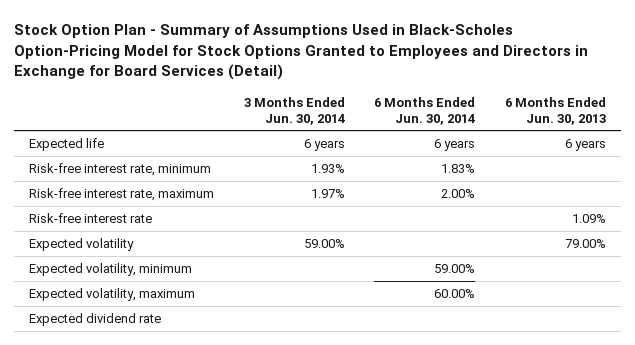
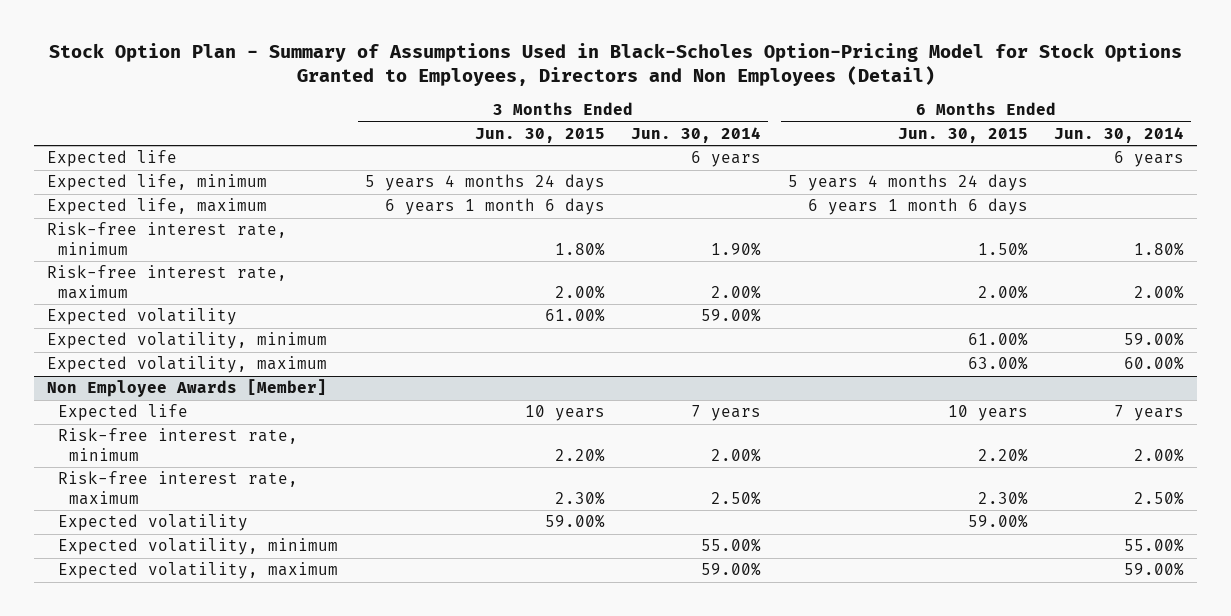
[14,24,589,81] Stock Option Plan - Summary of Assumptions Used in Black-Scholes Option-Pricing Model for Stock Options Granted to Employees and Directors in Exchange for Board Services (Detail) -> [48,43,1182,87] Stock Option Plan - Summary of Assumptions Used in Black-Scholes Option-Pricing Model for Stock Options Granted to Employees, Directors and Non Employees (Detail)
[504,96,606,125] 6 Months Ended Jun. 30, 2013 -> none
none -> [474,128,605,144] Jun. 30, 2015
none -> [897,128,1028,144] Jun. 30, 2015
[29,213,153,224] Risk-free interest rate -> none
none -> [47,174,268,192] Expected life, minimum
none -> [47,198,268,216] Expected life, maximum
[310,164,345,174] 1.93% -> [711,242,762,257] 1.90%
[441,164,476,174] 1.83% -> [1134,242,1185,257] 1.80%
[310,189,345,199] 1.97% -> [711,285,762,300] 2.00%
[29,313,162,327] Expected dividend rate -> none
none -> [47,379,328,398] Non Employee Awards [Member]
none -> [58,404,189,422] Expected life
none -> [58,428,299,462] Risk-free interest rate, minimum
none -> [58,471,299,506] Risk-free interest rate, maximum
none -> [58,514,249,532] Expected volatility
none -> [58,538,339,556] Expected volatility, minimum
none -> [58,562,339,580] Expected volatility, maximum

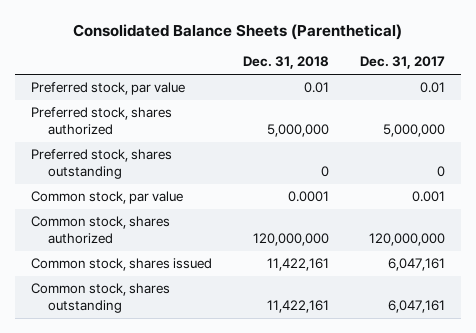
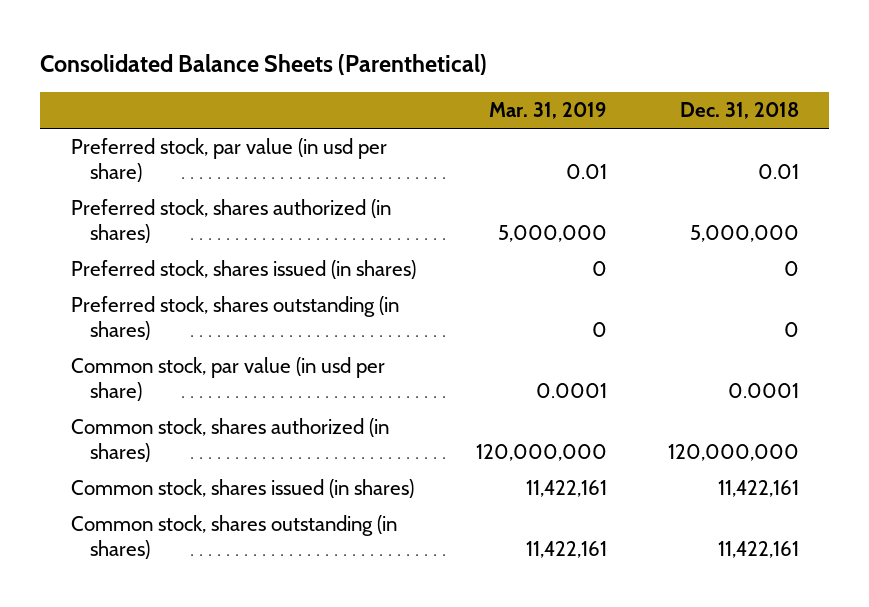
[360,56,446,70] Dec. 31, 2017 -> none
none -> [489,102,608,120] Mar. 31, 2019
[30,82,185,96] Preferred stock, par value -> [70,138,387,183] Preferred stock, par value (in usd per share)
[30,107,172,136] Preferred stock, shares authorized -> [70,199,391,244] Preferred stock, shares authorized (in shares)
none -> [70,260,416,280] Preferred stock, shares issued (in shares)
[30,149,172,180] Preferred stock, shares outstanding -> [70,296,399,341] Preferred stock, shares outstanding (in shares)
[30,191,183,205] Common stock, par value -> [70,357,385,402] Common stock, par value (in usd per share)
[30,216,170,245] Common stock, shares authorized -> [70,418,389,463] Common stock, shares authorized (in shares)
[30,258,212,272] Common stock, shares issued -> [70,479,414,499] Common stock, shares issued (in shares)
[30,283,170,314] Common stock, shares outstanding -> [70,515,397,560] Common stock, shares outstanding (in shares)

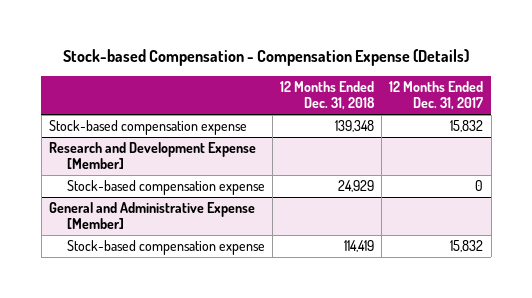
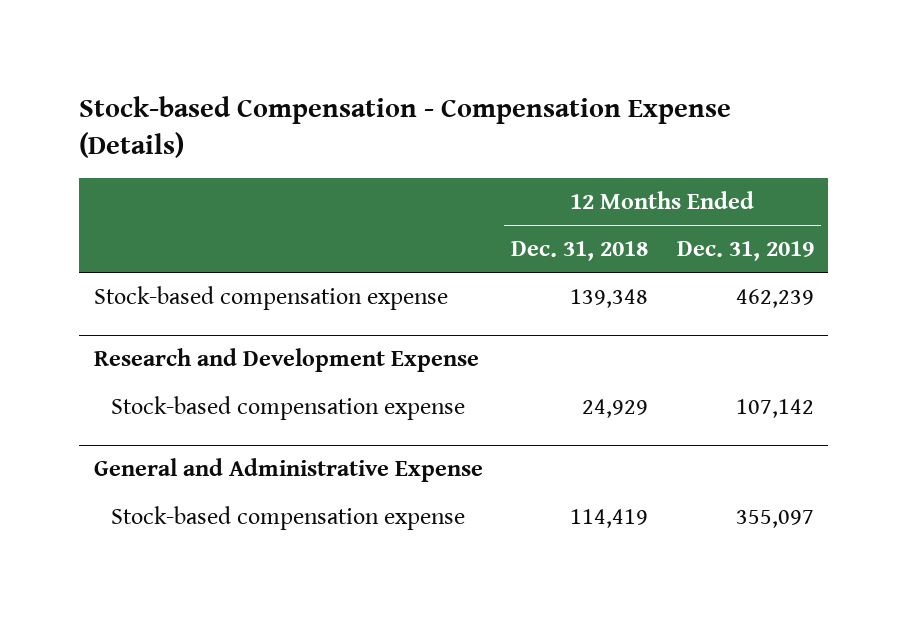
[389,81,484,111] 12 Months Ended Dec. 31, 2017 -> none
none -> [676,241,814,262] Dec. 31, 2019
[48,141,256,170] Research and Development Expense [Member] -> [93,348,479,373] Research and Development Expense
[48,201,255,230] General and Administrative Expense [Member] -> [93,458,483,483] General and Administrative Expense

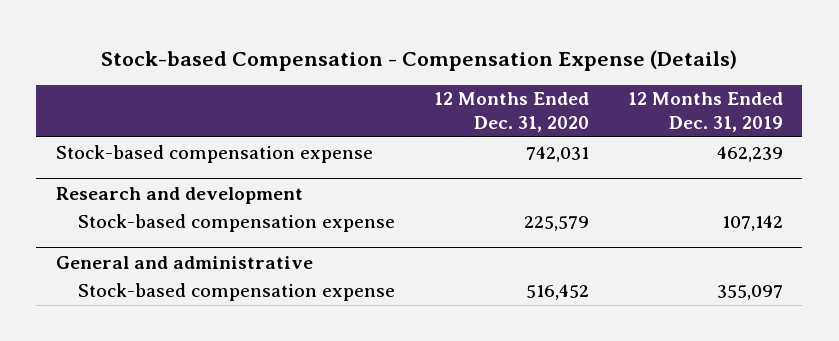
[511,241,649,262] Dec. 31, 2018 -> none
none -> [434,92,590,133] 12 Months Ended Dec. 31, 2020
[93,348,479,373] Research and Development Expense -> [55,186,303,204] Research and development
[93,458,483,483] General and Administrative Expense -> [55,255,313,269] General and administrative

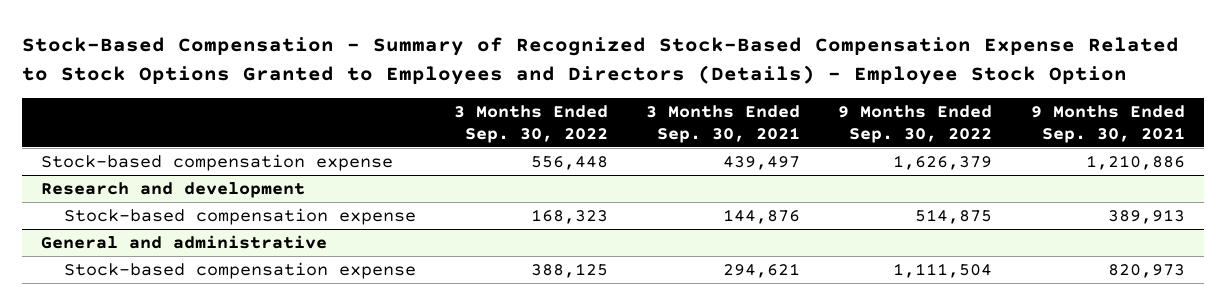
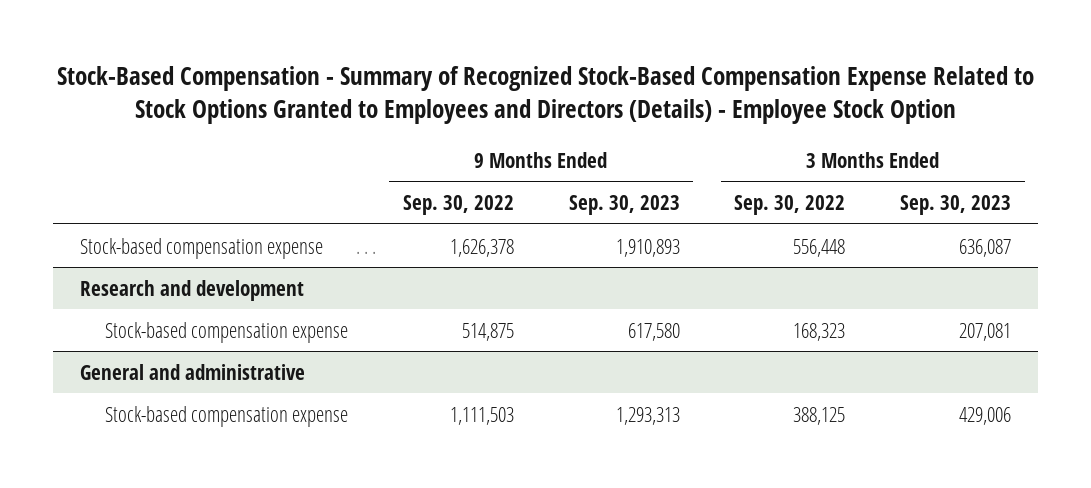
[646,104,801,143] 3 Months Ended Sep. 30, 2021 -> none
[1030,104,1185,143] 9 Months Ended Sep. 30, 2021 -> none
none -> [568,195,680,216] Sep. 30, 2023
none -> [900,195,1012,216] Sep. 30, 2023
[893,154,993,170] 1,626,379 -> [450,238,515,257] 1,626,378
[893,262,993,278] 1,111,504 -> [450,406,515,425] 1,111,503

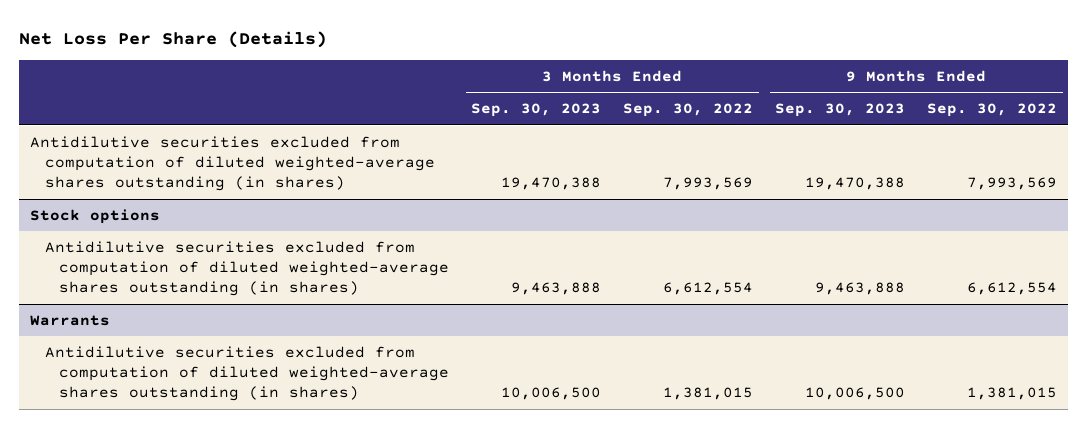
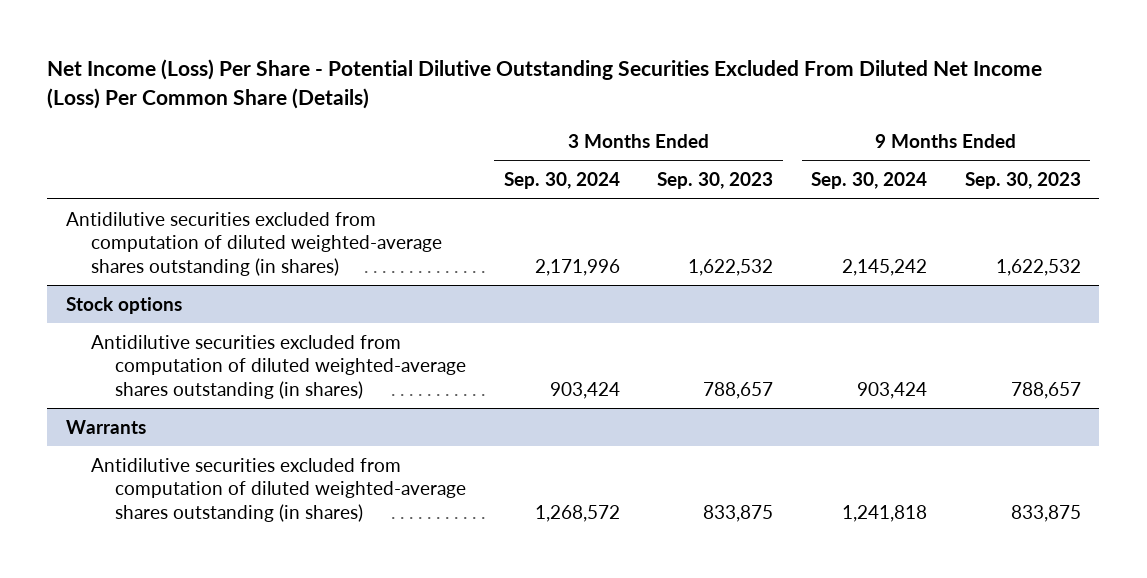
[19,31,328,49] Net Loss Per Share (Details) -> [47,58,1043,109] Net Income (Loss) Per Share - Potential Dilutive Outstanding Securities Excluded From Diluted Net Income (Loss) Per Common Share (Details)
[623,103,754,118] Sep. 30, 2022 -> none
[927,103,1058,118] Sep. 30, 2022 -> none
none -> [503,172,620,190] Sep. 30, 2024
none -> [810,172,927,190] Sep. 30, 2024
[501,177,602,191] 19,470,388 -> [688,258,774,276] 1,622,532
[805,177,906,191] 19,470,388 -> [995,258,1081,276] 1,622,532
[511,282,602,296] 9,463,888 -> [703,381,774,399] 788,657
[815,282,906,296] 9,463,888 -> [1010,381,1081,399] 788,657
[501,387,602,401] 10,006,500 -> [703,504,774,522] 833,875
[805,387,906,401] 10,006,500 -> [1010,504,1081,522] 833,875

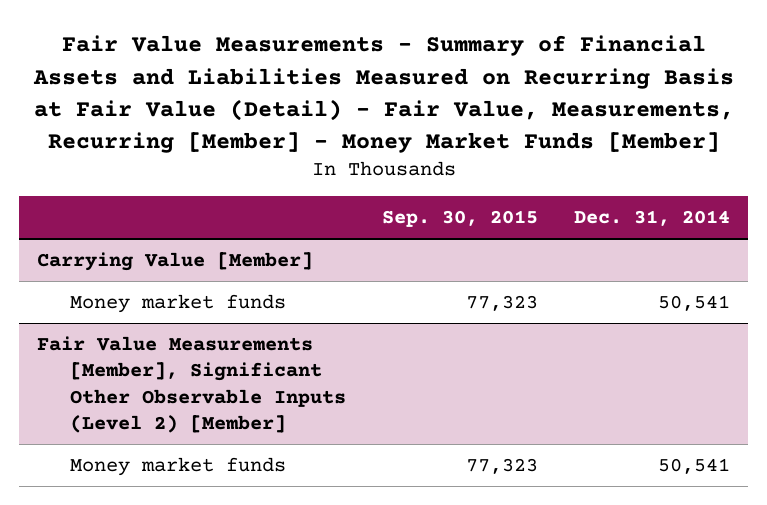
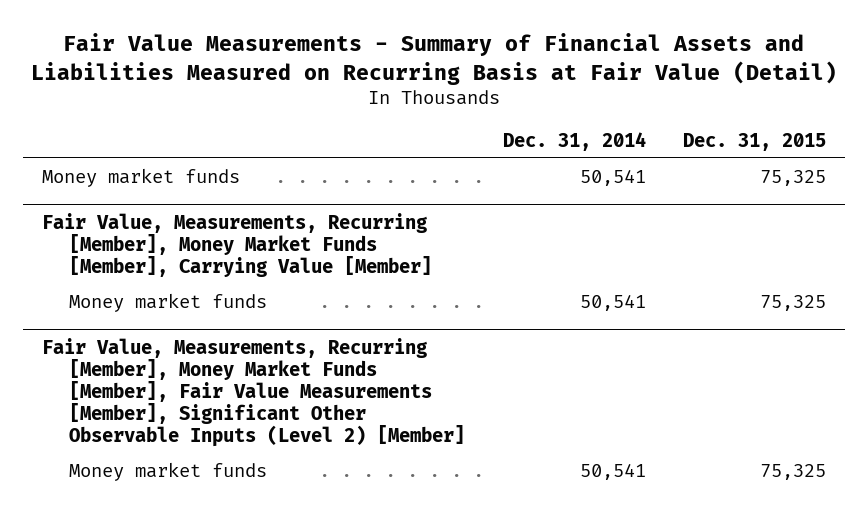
[32,35,734,153] Fair Value Measurements - Summary of Financial Assets and Liabilities Measured on Recurring Basis at Fair Value (Detail) - Fair Value, Measurements, Recurring [Member] - Money Market Funds [Member] -> [30,33,837,85] Fair Value Measurements - Summary of Financial Assets and Liabilities Measured on Recurring Basis at Fair Value (Detail)
[381,210,538,228] Sep. 30, 2015 -> none
none -> [683,132,827,151] Dec. 31, 2015
[37,252,314,272] Carrying Value [Member] -> none
[37,336,346,433] Fair Value Measurements [Member], Significant Other Observable Inputs (Level 2) [Member] -> none
none -> [41,212,433,277] Fair Value, Measurements, Recurring [Member], Money Market Funds [Member], Carrying Value [Member]
none -> [41,337,466,447] Fair Value, Measurements, Recurring [Member], Money Market Funds [Member], Fair Value Measurements [Member], Significant Other Observable Inputs (Level 2) [Member]
none -> [69,462,268,482] Money market funds

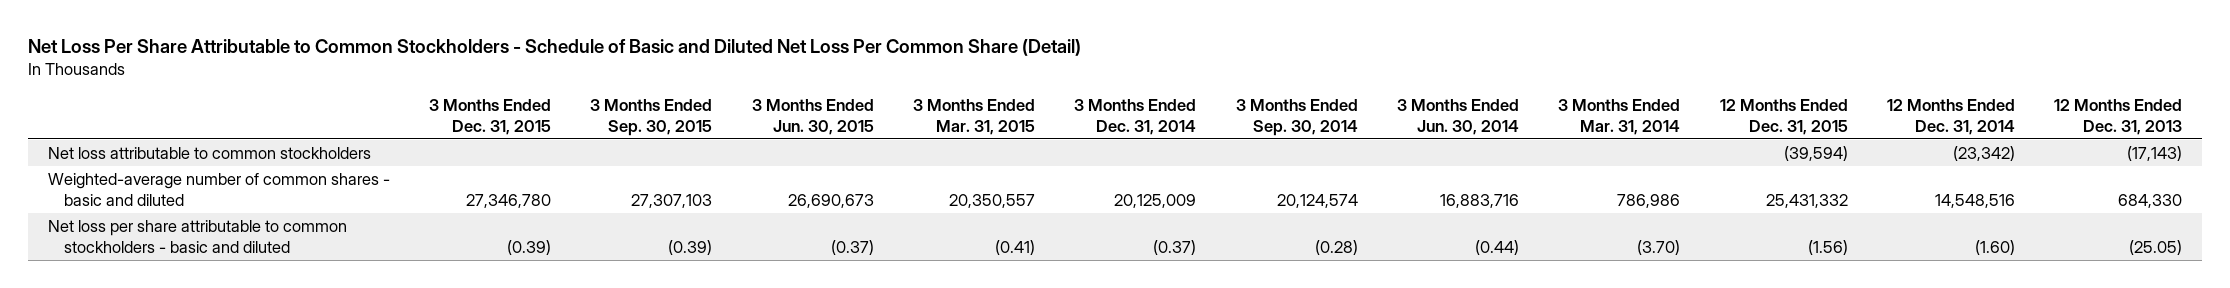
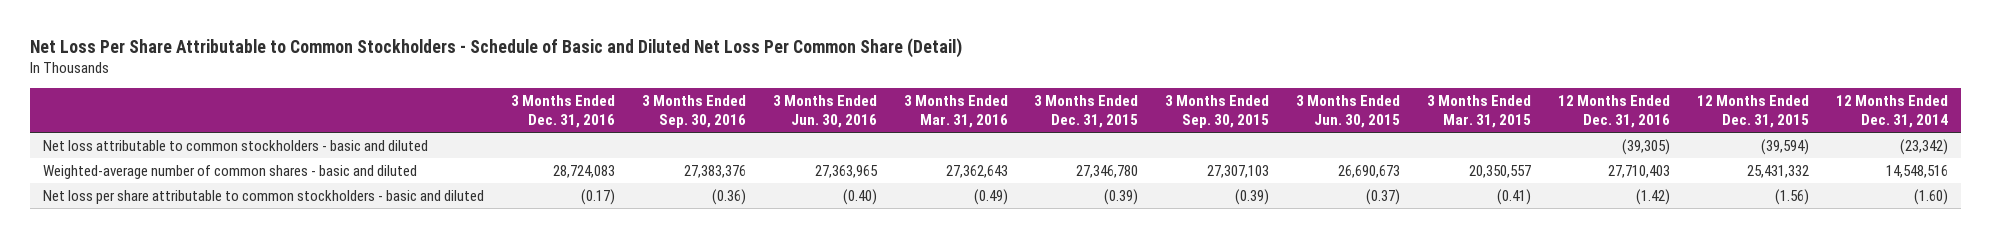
[1074,98,1197,135] 3 Months Ended Dec. 31, 2014 -> none
[1235,98,1358,136] 3 Months Ended Sep. 30, 2014 -> none
[1396,98,1519,135] 3 Months Ended Jun. 30, 2014 -> none
[1558,98,1681,135] 3 Months Ended Mar. 31, 2014 -> none
[2054,98,2183,135] 12 Months Ended Dec. 31, 2013 -> none
none -> [510,95,615,128] 3 Months Ended Dec. 31, 2016
none -> [641,95,746,128] 3 Months Ended Sep. 30, 2016
none -> [772,95,877,128] 3 Months Ended Jun. 30, 2016
none -> [903,95,1008,128] 3 Months Ended Mar. 31, 2016
none -> [1557,95,1670,128] 12 Months Ended Dec. 31, 2016
[47,147,371,160] Net loss attributable to common stockholders -> [43,139,429,151] Net loss attributable to common stockholders - basic and diluted

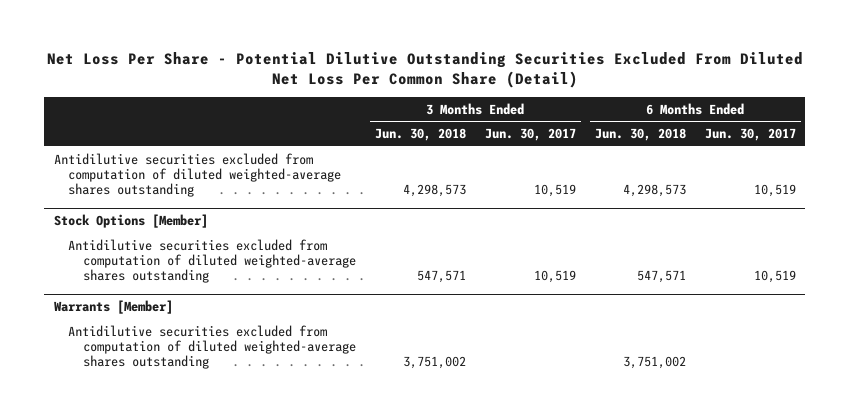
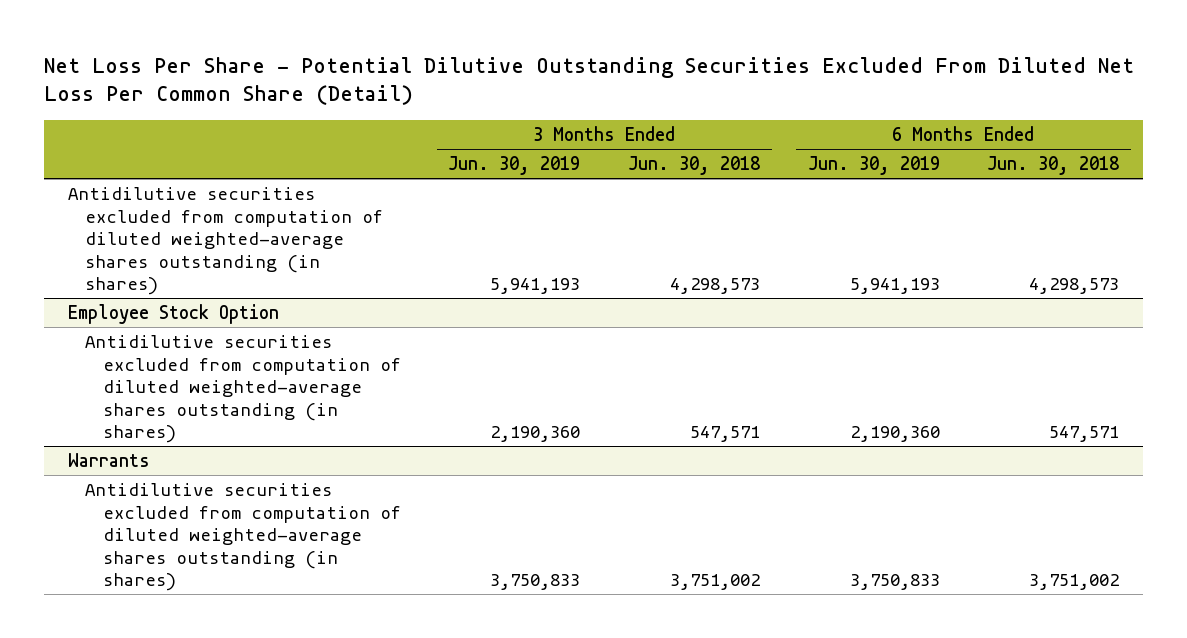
[484,128,576,142] Jun. 30, 2017 -> none
[704,128,796,142] Jun. 30, 2017 -> none
none -> [448,156,581,176] Jun. 30, 2019
none -> [807,156,940,176] Jun. 30, 2019
[53,152,342,197] Antidilutive securities excluded from computation of diluted weighted-average shares outstanding -> [67,187,384,295] Antidilutive securities excluded from computation of diluted weighted-average shares outstanding (in shares)
[53,214,208,229] Stock Options [Member] -> [67,304,279,325] Employee Stock Option
[68,238,356,283] Antidilutive securities excluded from computation of diluted weighted-average shares outstanding -> [85,335,401,443] Antidilutive securities excluded from computation of diluted weighted-average shares outstanding (in shares)
[53,300,173,315] Warrants [Member] -> [67,453,150,468] Warrants
[68,324,356,369] Antidilutive securities excluded from computation of diluted weighted-average shares outstanding -> [85,483,401,591] Antidilutive securities excluded from computation of diluted weighted-average shares outstanding (in shares)

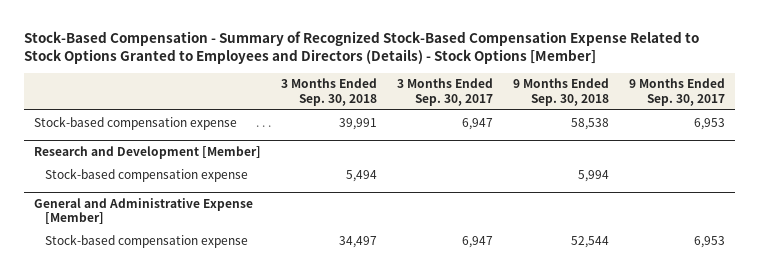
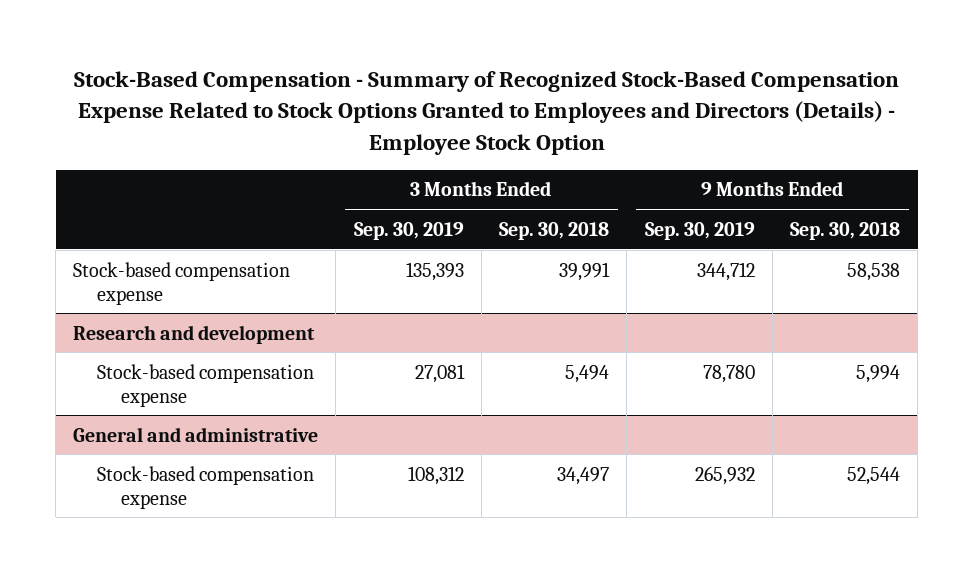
[24,30,700,65] Stock-Based Compensation - Summary of Recognized Stock-Based Compensation Expense Related to Stock Options Granted to Employees and Directors (Details) - Stock Options [Member] -> [73,70,899,155] Stock-Based Compensation - Summary of Recognized Stock-Based Compensation Expense Related to Stock Options Granted to Employees and Directors (Details) - Employee Stock Option
[397,78,494,106] 3 Months Ended Sep. 30, 2017 -> none
[629,78,726,106] 9 Months Ended Sep. 30, 2017 -> none
none -> [353,221,464,240] Sep. 30, 2019
none -> [644,221,755,240] Sep. 30, 2019
[34,145,262,159] Research and Development [Member] -> [73,324,316,344] Research and development
[34,197,254,224] General and Administrative Expense [Member] -> [73,426,319,442] General and administrative

